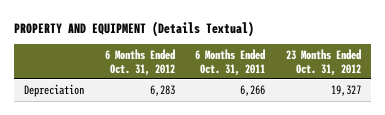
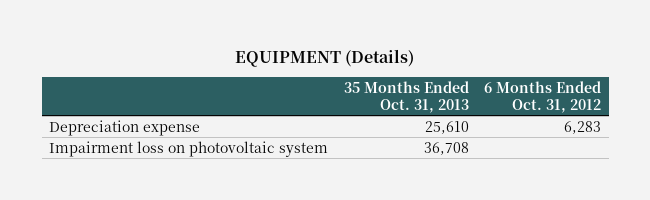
[13,20,254,37] PROPERTY AND EQUIPMENT (Details Textual) -> [235,49,415,68] EQUIPMENT (Details)
[195,48,266,76] 6 Months Ended Oct. 31, 2011 -> none
[285,48,361,76] 23 Months Ended Oct. 31, 2012 -> none
none -> [343,80,469,113] 35 Months Ended Oct. 31, 2013
[24,84,85,98] Depreciation -> [49,119,201,136] Depreciation expense
none -> [49,140,329,157] Impairment loss on photovoltaic system

